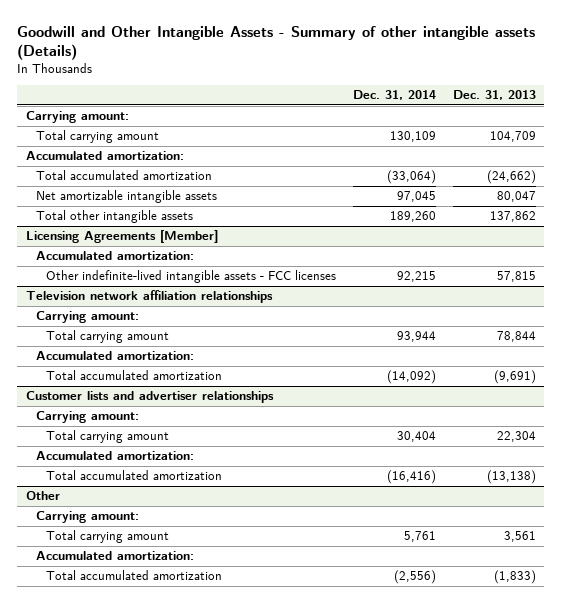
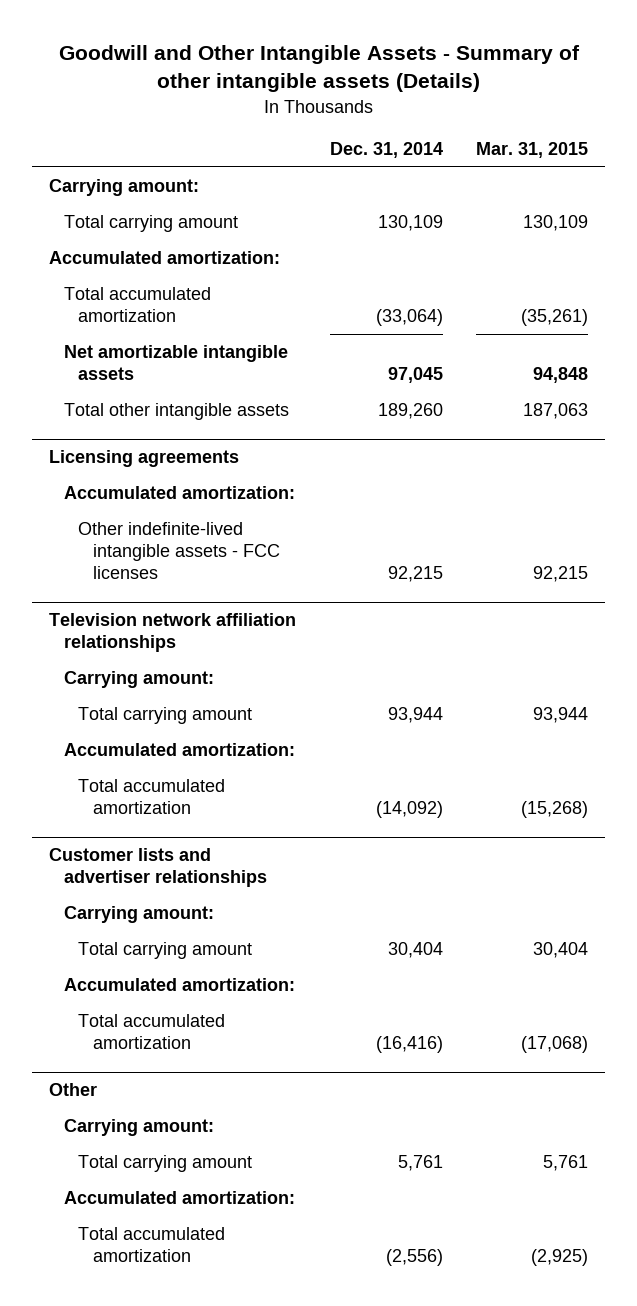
[452,90,536,101] Dec. 31, 2013 -> none
none -> [476,141,589,158] Mar. 31, 2015
[25,230,218,244] Licensing Agreements [Member] -> [49,450,240,468] Licensing agreements

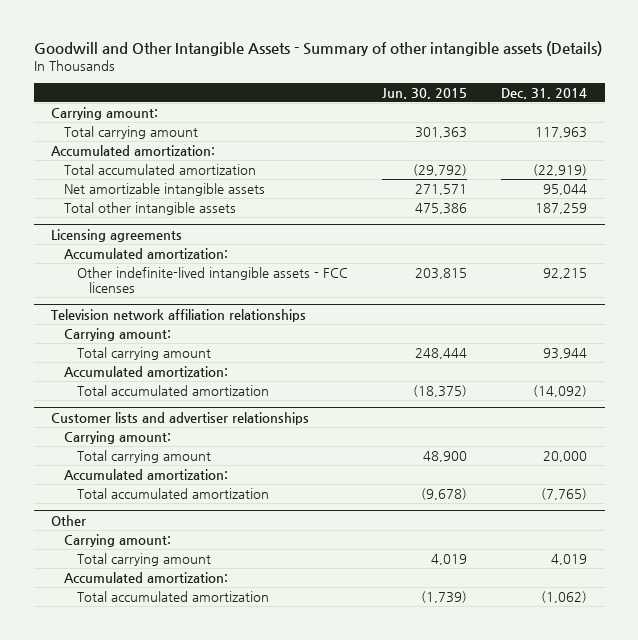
[476,141,589,158] Mar. 31, 2015 -> none
none -> [382,87,468,99] Jun. 30, 2015
[377,215,443,232] 130,109 -> [535,126,588,138] 117,963
[375,309,443,327] (33,064) -> [533,163,588,176] (22,919)
[387,367,443,384] 97,045 -> [543,183,588,195] 95,044
[377,403,443,420] 189,260 -> [535,202,588,214] 187,259
[387,942,443,959] 30,404 -> [543,450,588,462] 20,000
[375,1036,443,1054] (16,416) -> [541,487,588,500] (7,765)
[397,1155,443,1172] 5,761 -> [551,553,588,565] 4,019
[385,1249,443,1267] (2,556) -> [541,590,588,603] (1,062)

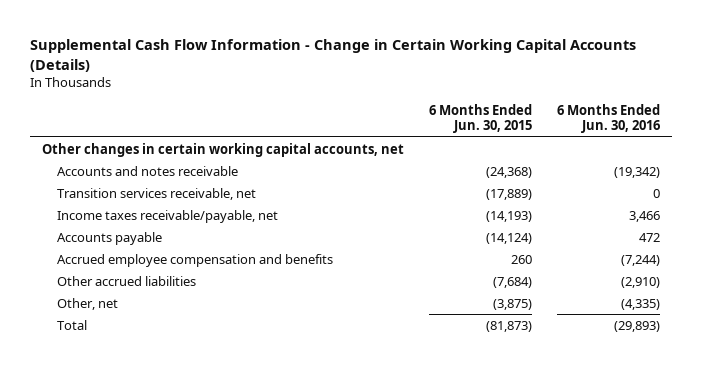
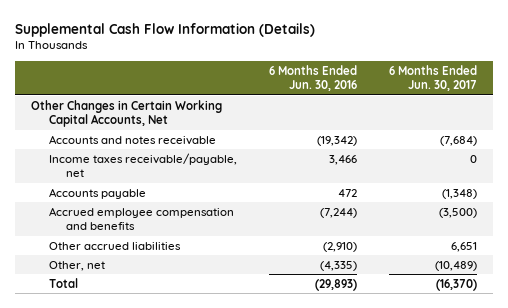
[30,38,637,72] Supplemental Cash Flow Information - Change in Certain Working Capital Accounts (Details) -> [15,22,316,37] Supplemental Cash Flow Information (Details)
[429,104,533,134] 6 Months Ended Jun. 30, 2015 -> none
none -> [388,64,477,92] 6 Months Ended Jun. 30, 2017
[42,142,405,157] Other changes in certain working capital accounts, net -> [31,99,223,128] Other Changes in Certain Working Capital Accounts, Net
[56,187,256,200] Transition services receivable, net -> none

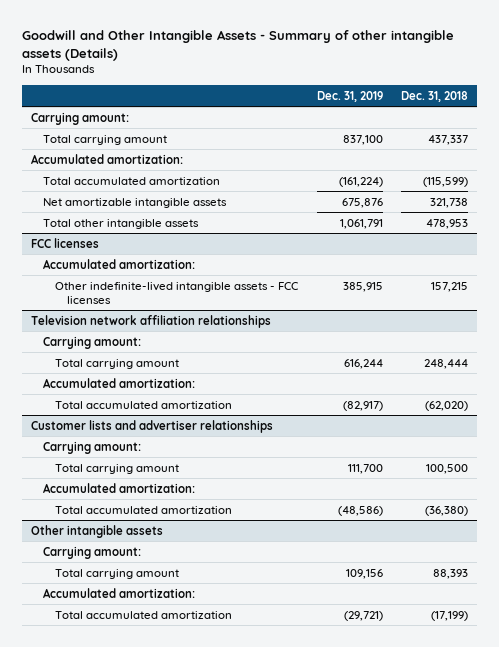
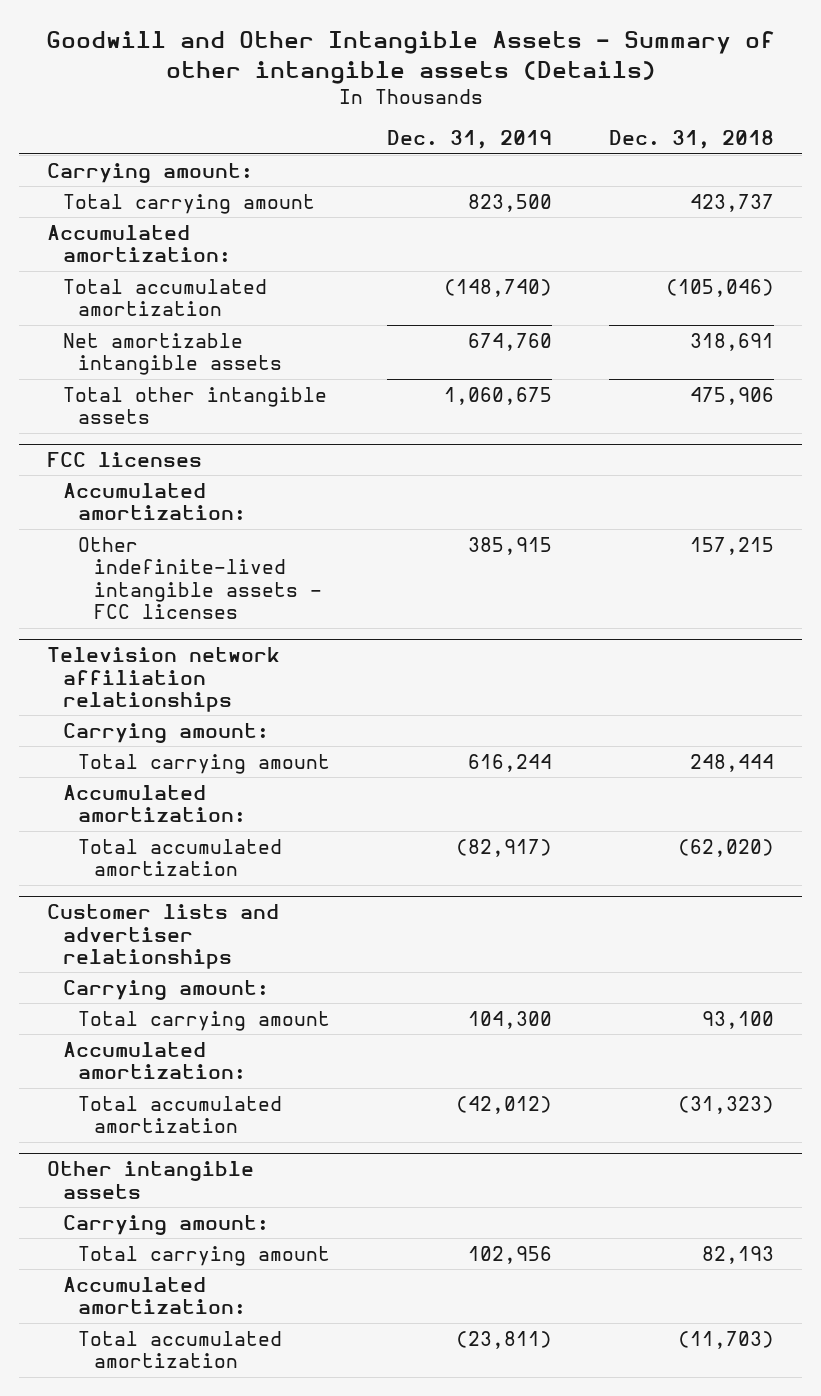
[342,134,383,145] 837,100 -> [468,193,553,212] 823,500
[427,134,468,145] 437,337 -> [689,193,774,212] 423,737
[338,176,383,187] (161,224) -> [444,278,553,297] (148,740)
[422,176,468,187] (115,599) -> [665,278,774,297] (105,046)
[341,197,383,208] 675,876 -> [468,332,553,351] 674,760
[429,197,468,208] 321,738 -> [689,332,774,351] 318,691
[339,218,383,229] 1,061,791 -> [444,386,553,405] 1,060,675
[425,218,468,229] 478,953 -> [689,386,774,405] 475,906
[347,463,383,474] 111,700 -> [468,1010,553,1029] 104,300
[425,463,468,474] 100,500 -> [701,1010,774,1029] 93,100
[337,505,383,516] (48,586) -> [456,1095,553,1114] (42,012)
[424,505,468,516] (36,380) -> [677,1095,774,1114] (31,323)
[345,568,383,579] 109,156 -> [468,1245,553,1264] 102,956
[432,568,468,579] 88,393 -> [701,1245,774,1264] 82,193
[343,610,383,621] (29,721) -> [456,1330,553,1349] (23,811)
[430,610,468,621] (17,199) -> [677,1330,774,1349] (11,703)

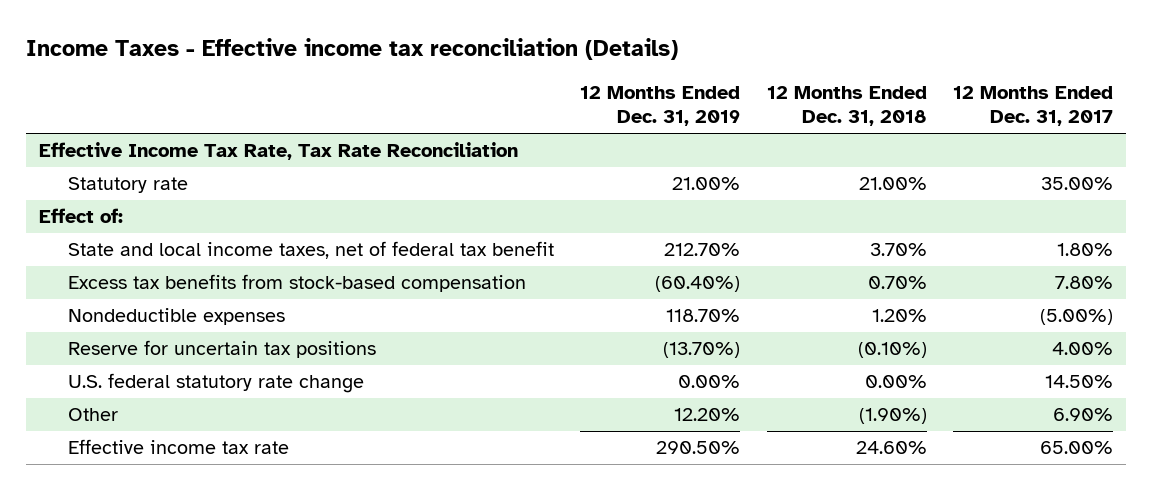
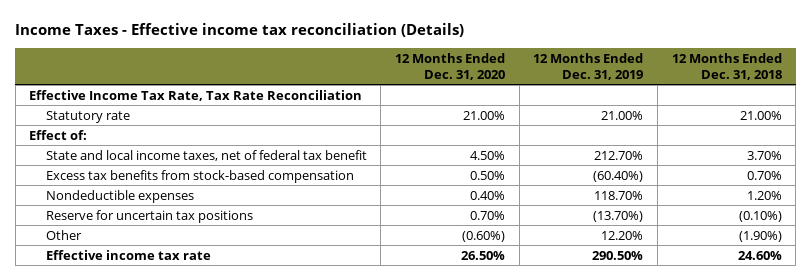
[952,85,1113,127] 12 Months Ended Dec. 31, 2017 -> none
none -> [394,52,505,80] 12 Months Ended Dec. 31, 2020
[68,373,365,394] U.S. federal statutory rate change -> none

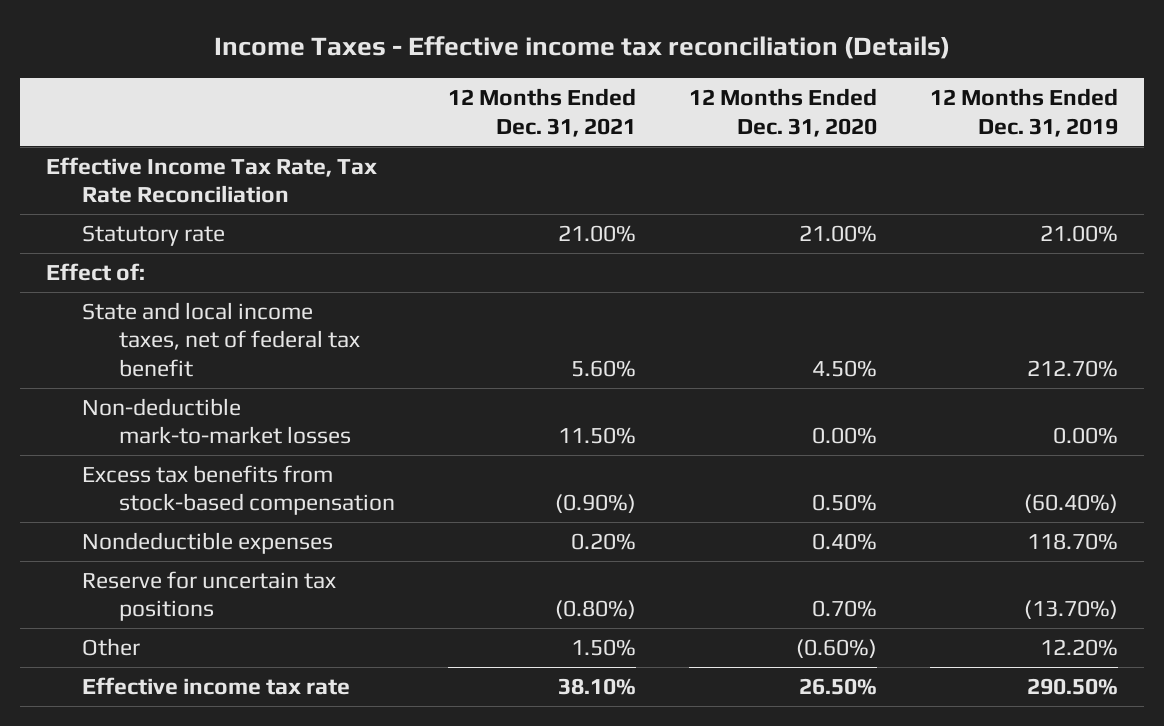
[671,52,782,80] 12 Months Ended Dec. 31, 2018 -> none
none -> [447,88,636,137] 12 Months Ended Dec. 31, 2021
none -> [82,397,351,445] Non-deductible mark-to-market losses

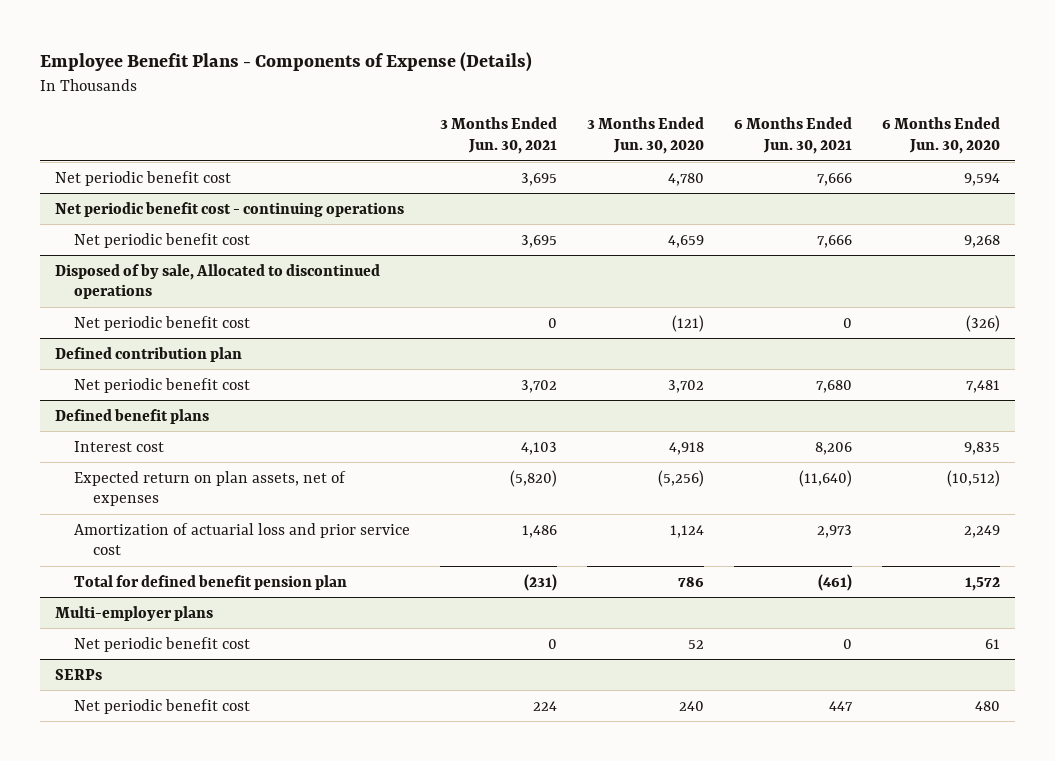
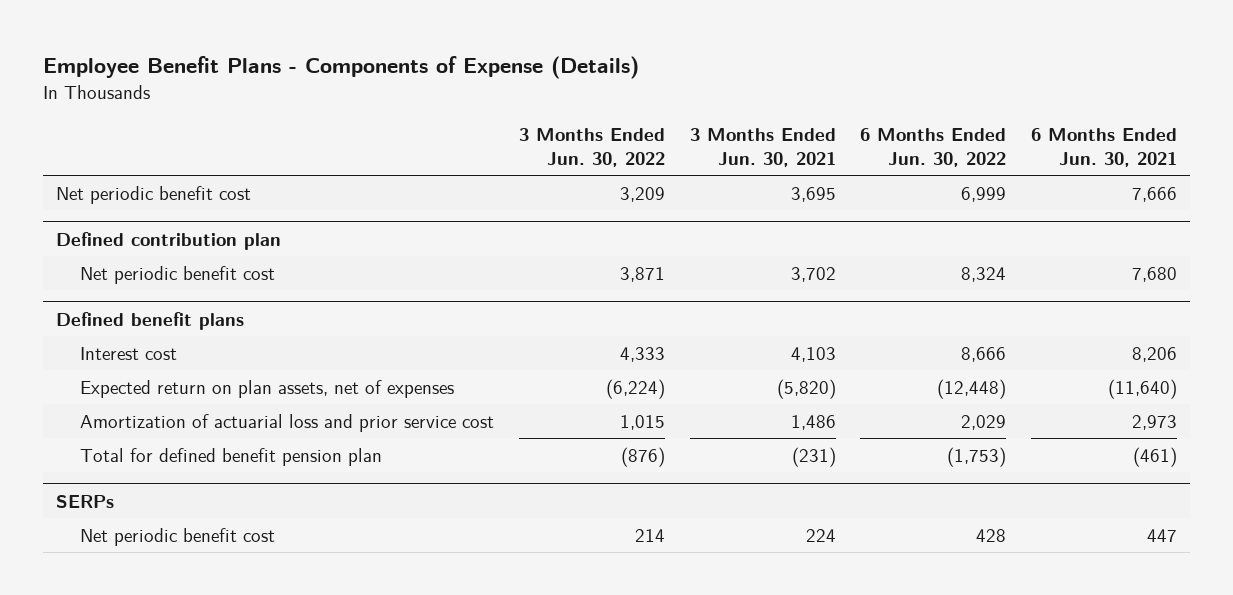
[586,117,704,155] 3 Months Ended Jun. 30, 2020 -> none
[881,117,1000,155] 6 Months Ended Jun. 30, 2020 -> none
none -> [518,128,665,167] 3 Months Ended Jun. 30, 2022
none -> [860,128,1007,167] 6 Months Ended Jun. 30, 2022
[54,201,404,217] Net periodic benefit cost - continuing operations -> none
[73,232,250,248] Net periodic benefit cost -> none
[54,263,380,300] Disposed of by sale, Allocated to discontinued operations -> none
[73,315,250,331] Net periodic benefit cost -> none
[54,605,213,621] Multi-employer plans -> none
[73,636,250,652] Net periodic benefit cost -> none

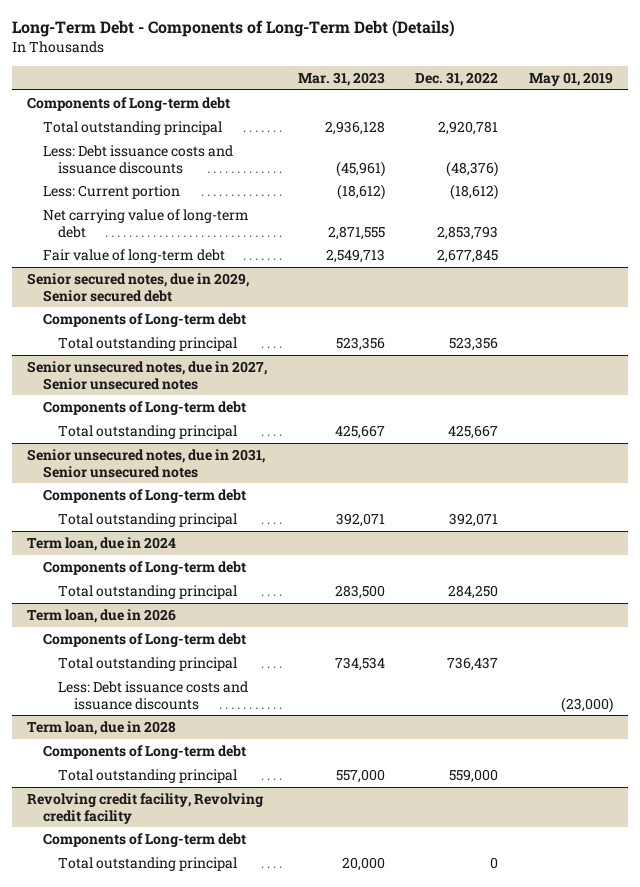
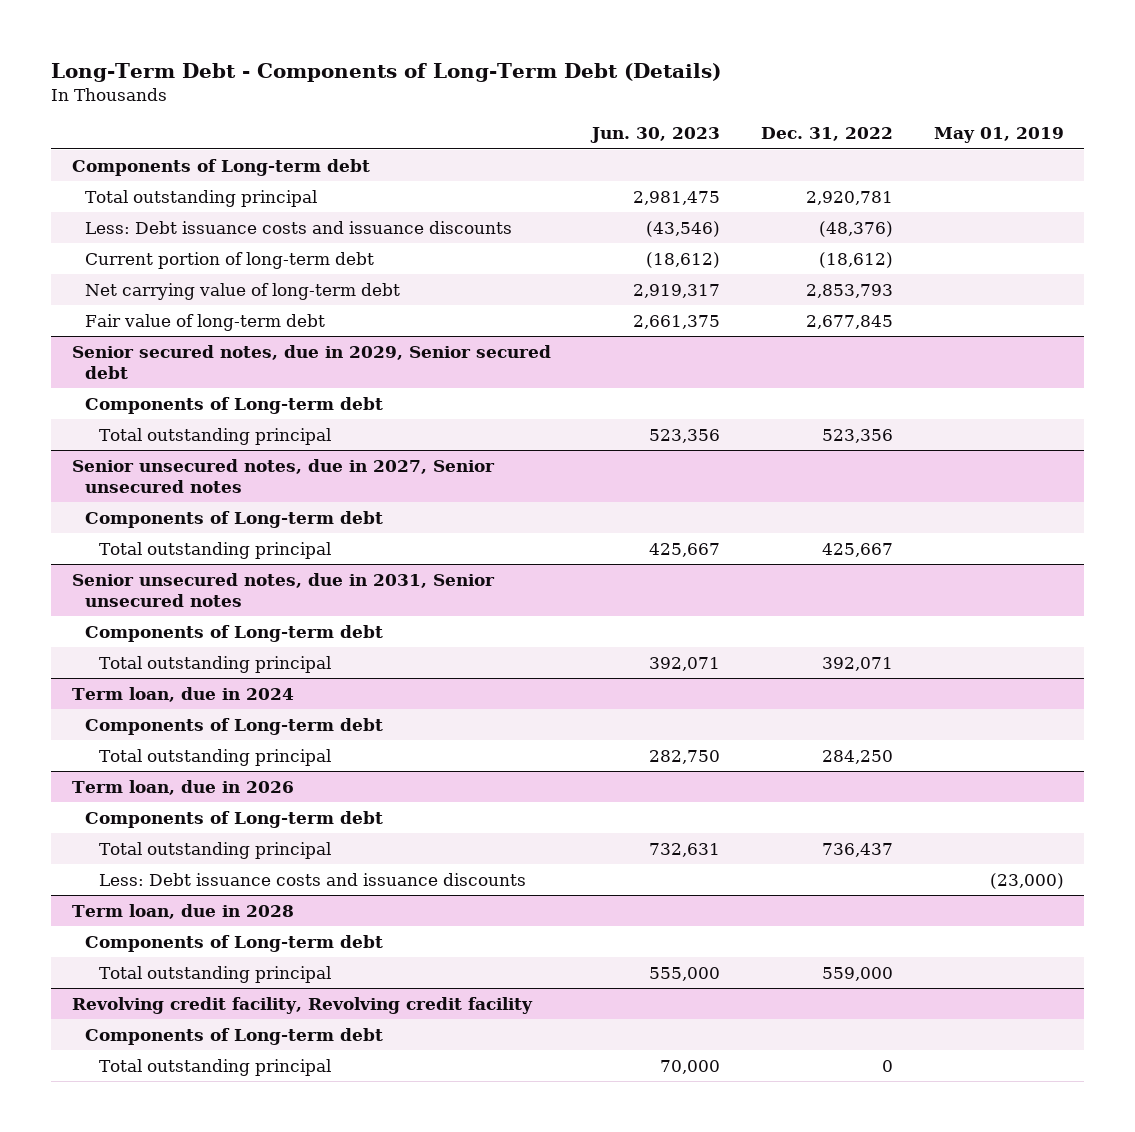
[297,71,385,86] Mar. 31, 2023 -> none
none -> [589,127,720,144] Jun. 30, 2023
[42,184,180,199] Less: Current portion -> [85,251,375,269] Current portion of long-term debt

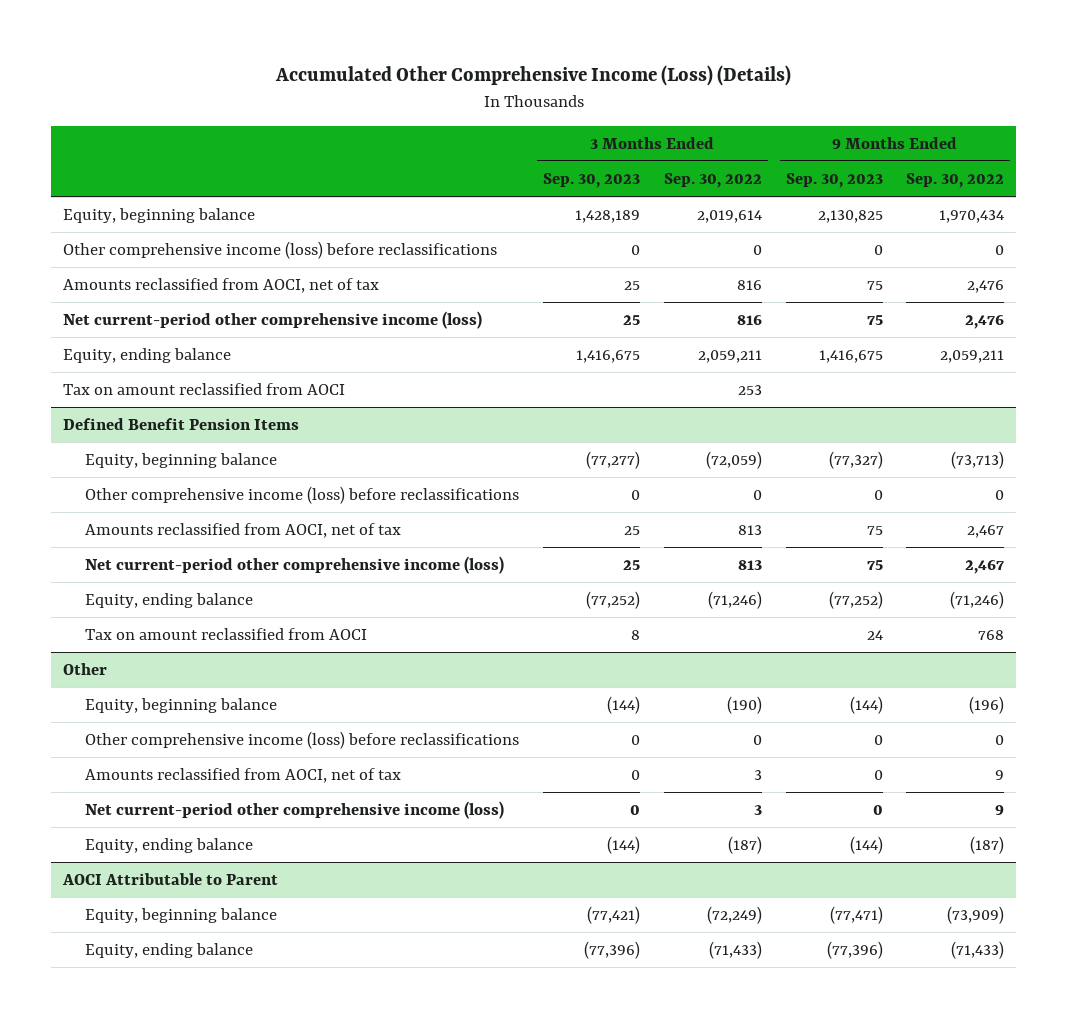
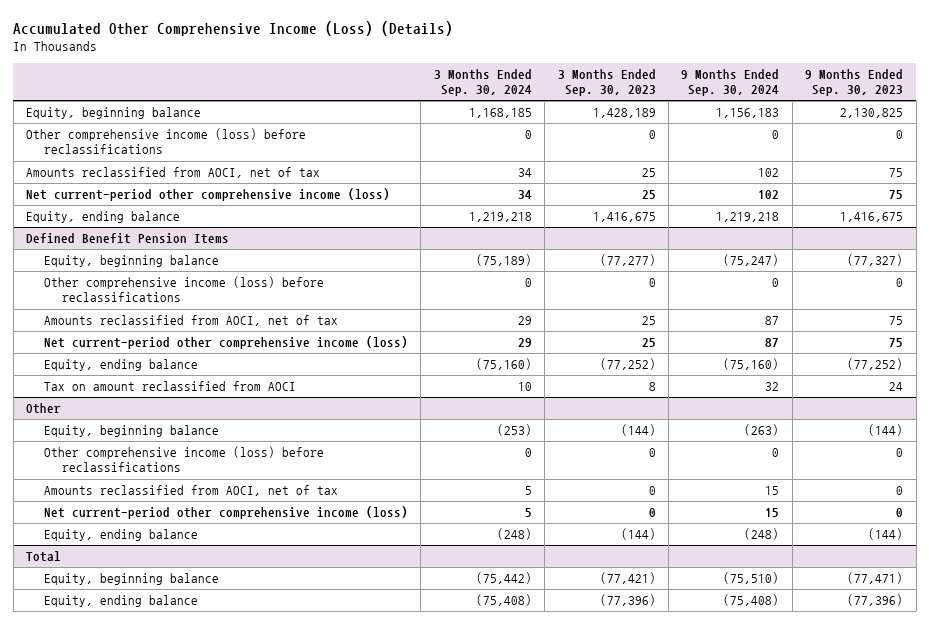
[663,173,762,189] Sep. 30, 2022 -> none
[906,173,1005,189] Sep. 30, 2022 -> none
none -> [433,69,532,97] 3 Months Ended Sep. 30, 2024
none -> [681,69,780,97] 9 Months Ended Sep. 30, 2024
[62,383,345,396] Tax on amount reclassified from AOCI -> none
[61,873,278,886] AOCI Attributable to Parent -> [26,551,62,563] Total

